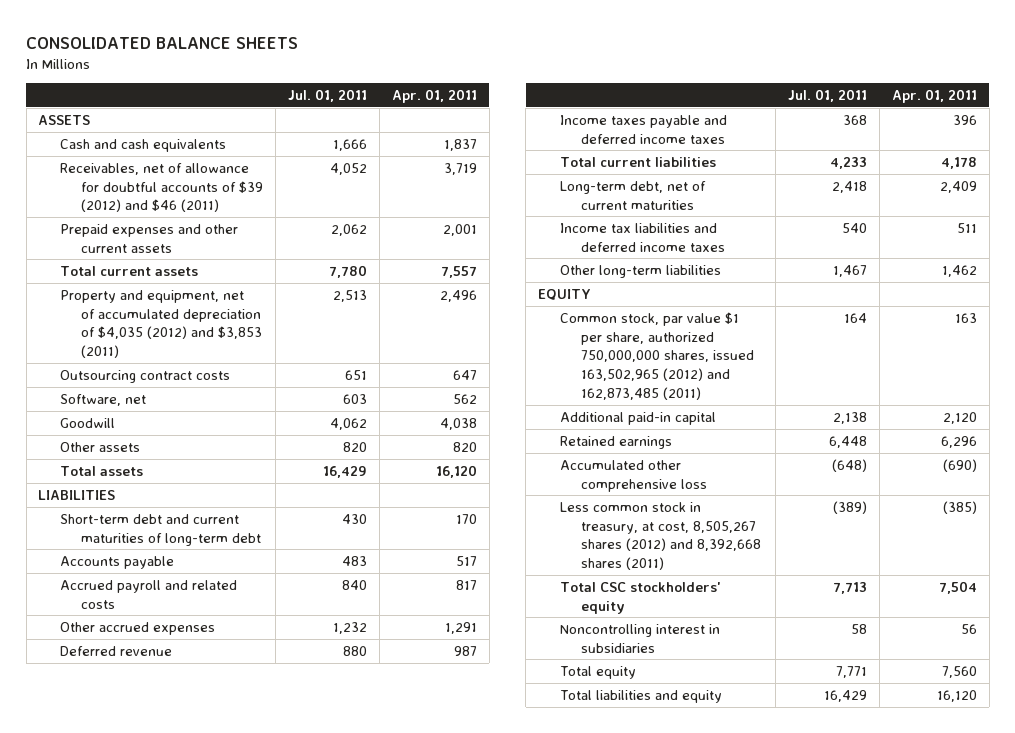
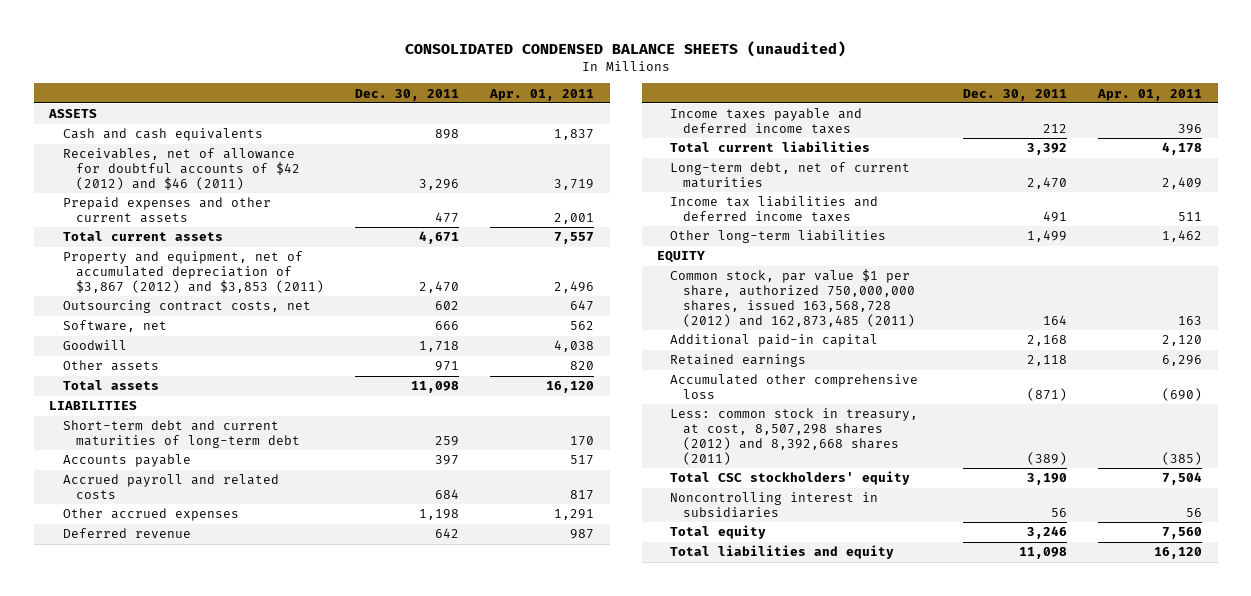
[26,36,299,49] CONSOLIDATED BALANCE SHEETS -> [404,40,846,57] CONSOLIDATED CONDENSED BALANCE SHEETS (unaudited)
[288,89,368,103] Jul. 01, 2011 -> none
none -> [354,88,459,101] Dec. 30, 2011
[59,162,264,213] Receivables, net of allowance for doubtful accounts of $39 (2012) and $46 (2011) -> [62,148,300,190] Receivables, net of allowance for doubtful accounts of $42 (2012) and $46 (2011)
[59,289,263,359] Property and equipment, net of accumulated depreciation of $4,035 (2012) and $3,853 (2011) -> [62,251,324,293] Property and equipment, net of accumulated depreciation of $3,867 (2012) and $3,853 (2011)
[59,369,230,383] Outsourcing contract costs -> [62,300,311,314] Outsourcing contract costs, net
[559,311,755,400] Common stock, par value $1 per share, authorized 750,000,000 shares, issued 163,502,965 (2012) and 162,873,485 (2011) -> [670,269,916,327] Common stock, par value $1 per share, authorized 750,000,000 shares, issued 163,568,728 (2012) and 162,873,485 (2011)
[559,501,762,571] Less common stock in treasury, at cost, 8,505,267 shares (2012) and 8,392,668 shares (2011) -> [670,408,919,465] Less: common stock in treasury, at cost, 8,507,298 shares (2012) and 8,392,668 shares (2011)

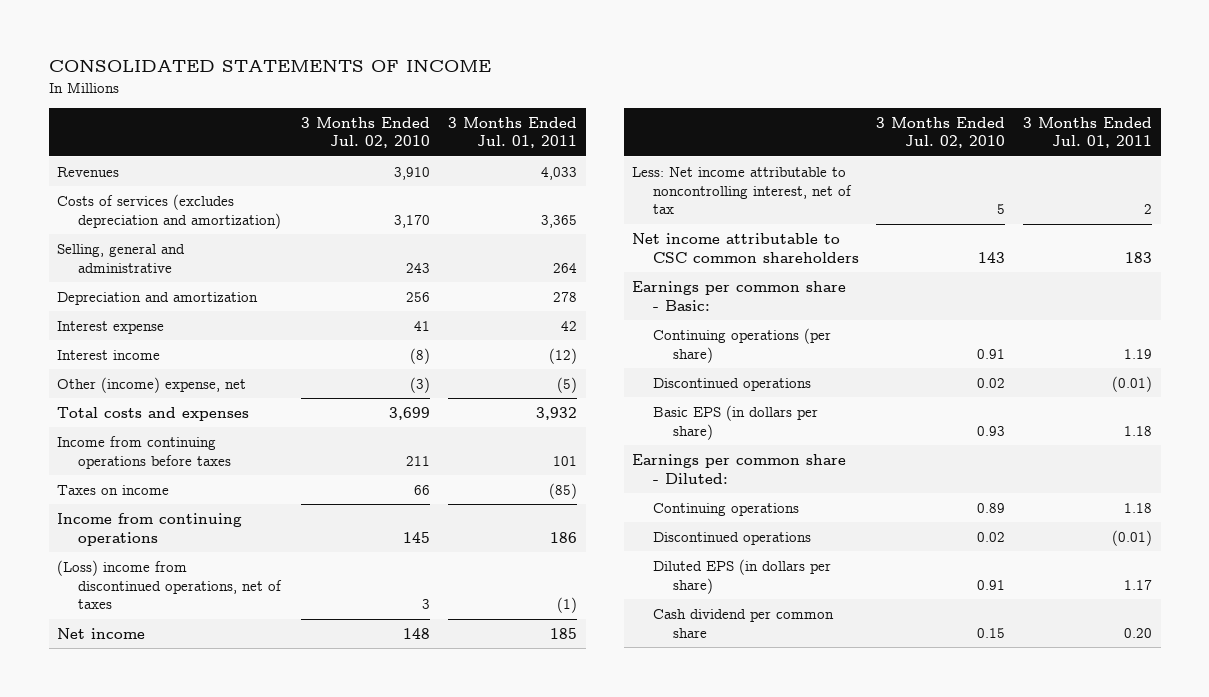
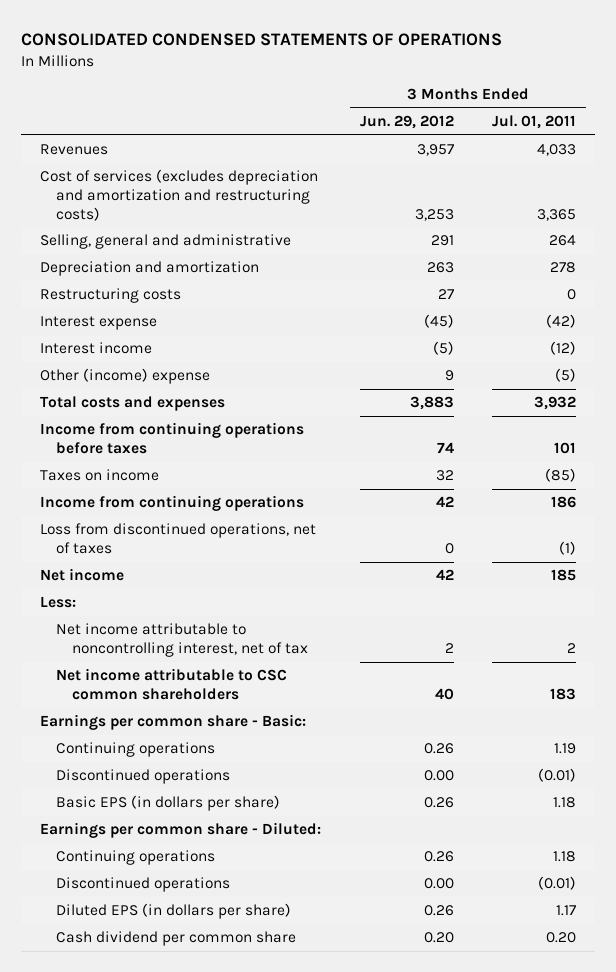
[48,59,491,73] CONSOLIDATED STATEMENTS OF INCOME -> [21,32,503,46] CONSOLIDATED CONDENSED STATEMENTS OF OPERATIONS
[301,116,431,149] 3 Months Ended Jul. 02, 2010 -> none
none -> [359,115,454,130] Jun. 29, 2012
[57,193,281,229] Costs of services (excludes depreciation and amortization) -> [40,169,319,221] Cost of services (excludes depreciation and amortization and restructuring costs)
none -> [40,288,182,304] Restructuring costs
[560,320,577,331] 42 -> [546,314,577,329] (42)
[57,376,247,393] Other (income) expense, net -> [40,368,211,385] Other (income) expense
[57,559,282,610] (Loss) income from discontinued operations, net of taxes -> [40,523,317,555] Loss from discontinued operations, net of taxes
none -> [40,596,77,609] Less:
[632,166,852,215] Less: Net income attributable to noncontrolling interest, net of tax -> [56,623,309,658] Net income attributable to noncontrolling interest, net of tax
[652,327,831,363] Continuing operations (per share) -> [56,742,216,758] Continuing operations

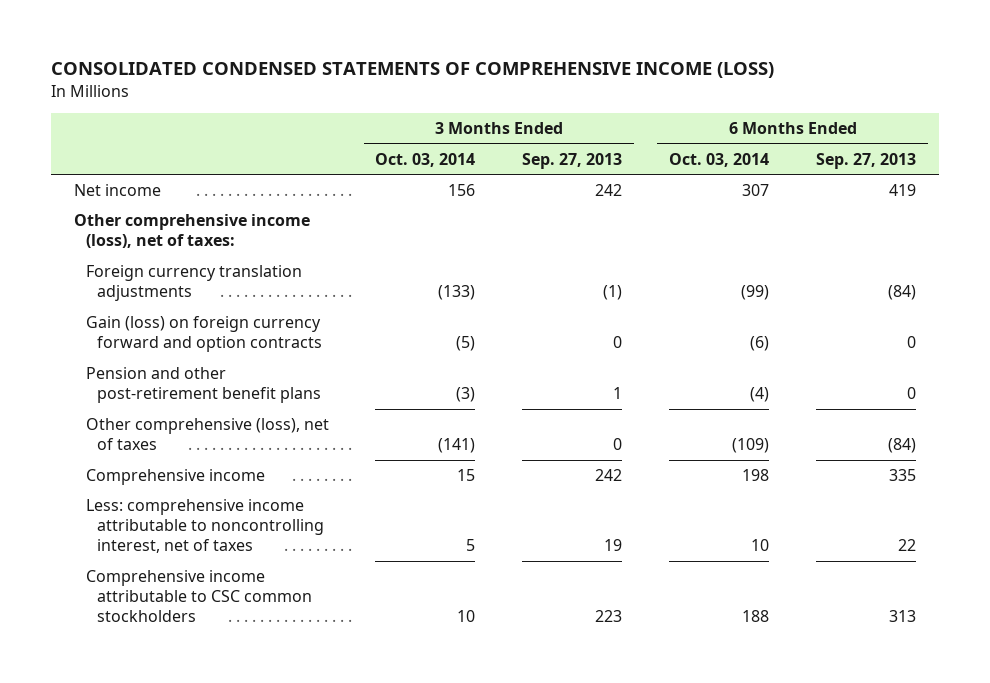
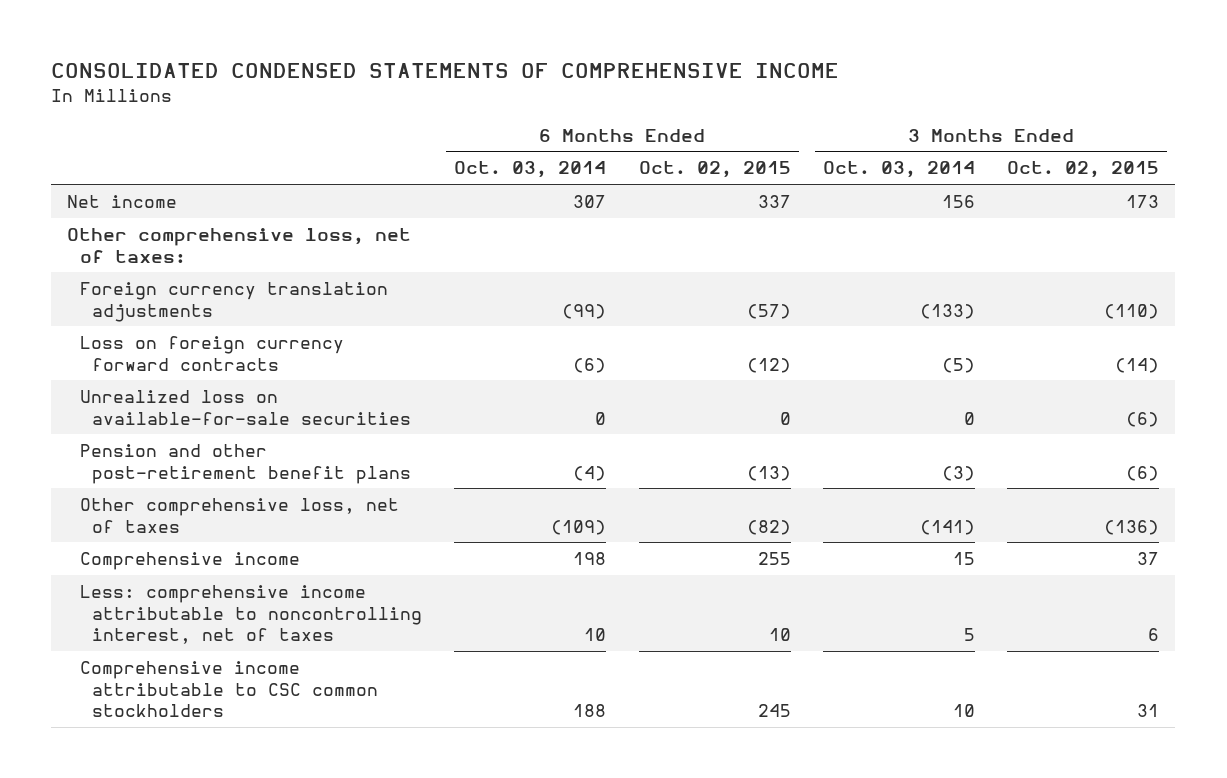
[50,62,774,79] CONSOLIDATED CONDENSED STATEMENTS OF COMPREHENSIVE INCOME (LOSS) -> [51,63,840,79] CONSOLIDATED CONDENSED STATEMENTS OF COMPREHENSIVE INCOME
[522,152,623,169] Sep. 27, 2013 -> none
[815,152,916,169] Sep. 27, 2013 -> none
none -> [638,161,791,179] Oct. 02, 2015
none -> [1007,161,1160,179] Oct. 02, 2015
[73,214,310,249] Other comprehensive income (loss), net of taxes: -> [67,227,412,263] Other comprehensive loss, net of taxes:
[85,316,323,353] Gain (loss) on foreign currency forward and option contracts -> [79,335,344,371] Loss on foreign currency forward contracts
none -> [79,389,411,425] Unrealized loss on available-for-sale securities
[85,418,329,451] Other comprehensive (loss), net of taxes -> [79,497,399,533] Other comprehensive loss, net of taxes

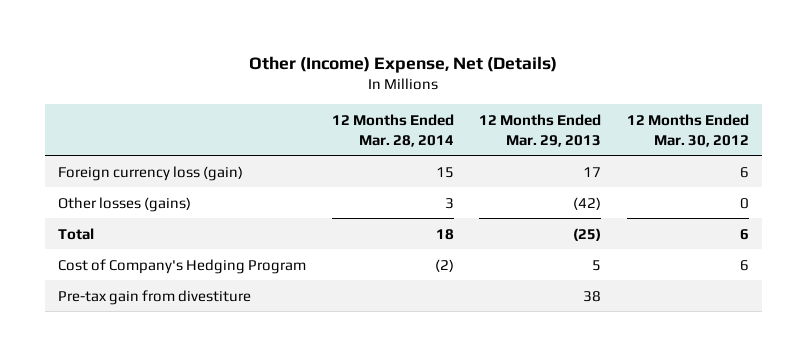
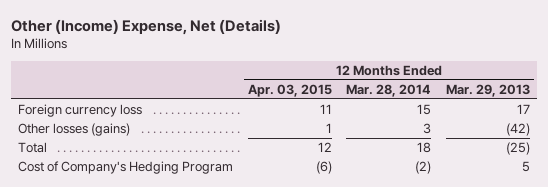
[627,113,750,147] 12 Months Ended Mar. 30, 2012 -> none
none -> [247,83,332,97] Apr. 03, 2015
[57,165,243,181] Foreign currency loss (gain) -> [17,104,142,118] Foreign currency loss
[57,289,251,305] Pre-tax gain from divestiture -> none

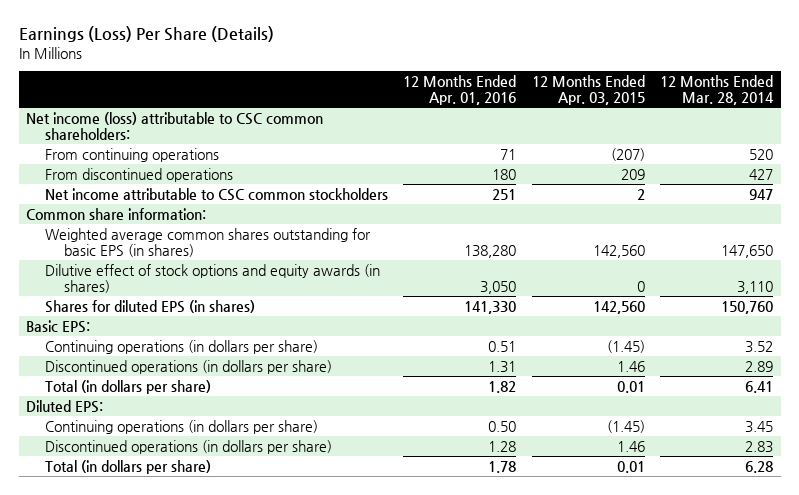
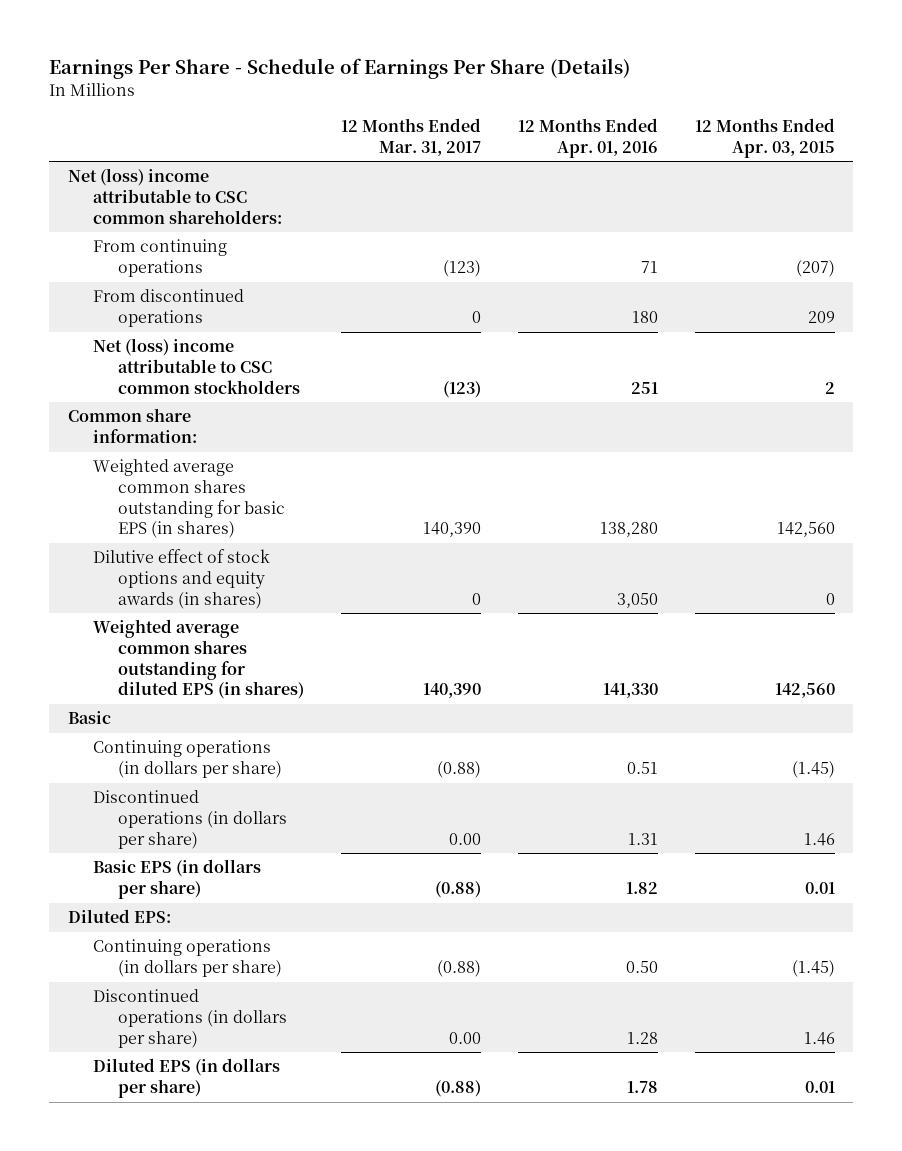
[18,26,274,43] Earnings (Loss) Per Share (Details) -> [49,57,631,79] Earnings Per Share - Schedule of Earnings Per Share (Details)
[659,74,774,105] 12 Months Ended Mar. 28, 2014 -> none
none -> [341,117,482,156] 12 Months Ended Mar. 31, 2017
[26,111,324,140] Net income (loss) attributable to CSC common shareholders: -> [67,168,282,224] Net (loss) income attributable to CSC common shareholders:
[45,187,389,201] Net income attributable to CSC common stockholders -> [92,338,301,394] Net (loss) income attributable to CSC common stockholders
[45,299,256,313] Shares for diluted EPS (in shares) -> [92,619,305,700] Weighted average common shares outstanding for diluted EPS (in shares)
[26,319,91,333] Basic EPS: -> [67,711,111,725] Basic
[45,379,212,394] Total (in dollars per share) -> [92,859,261,899] Basic EPS (in dollars per share)
[45,459,212,474] Total (in dollars per share) -> [92,1058,280,1098] Diluted EPS (in dollars per share)

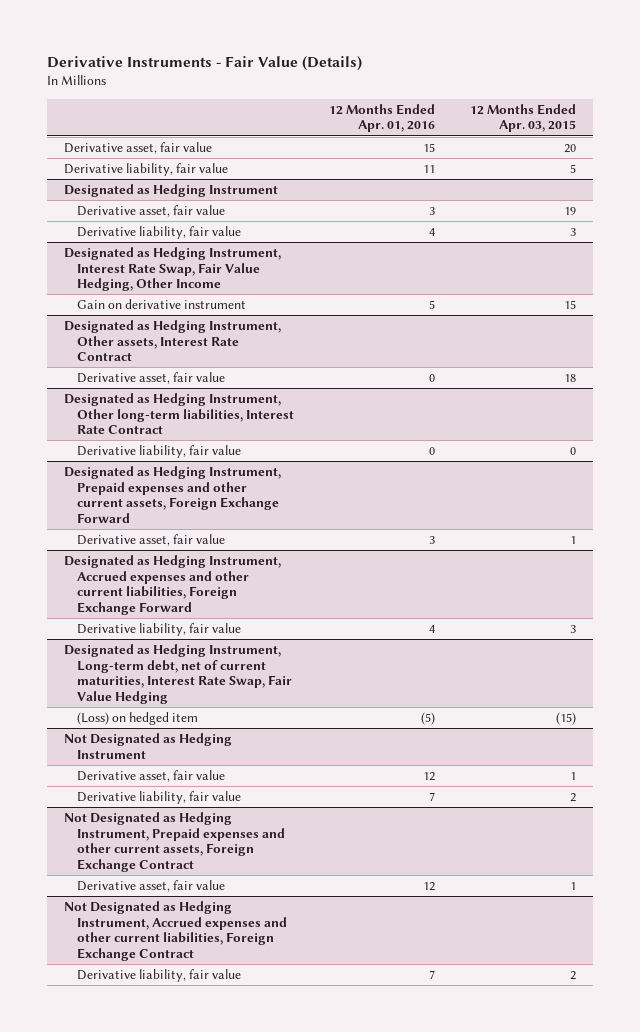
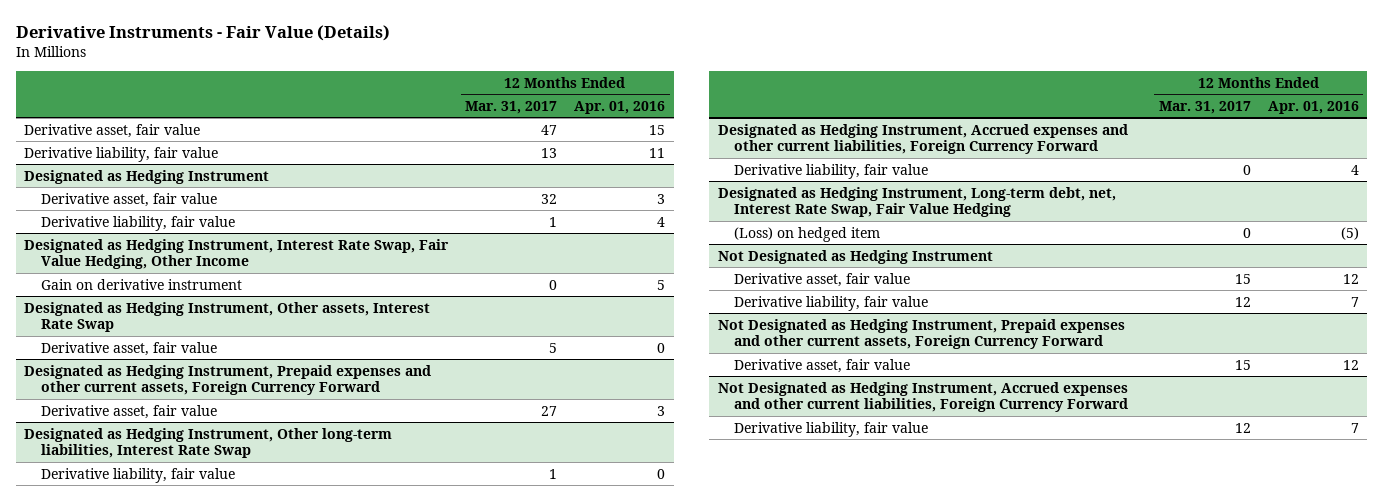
[469,103,576,133] 12 Months Ended Apr. 03, 2015 -> none
none -> [465,100,558,114] Mar. 31, 2017
[64,319,282,362] Designated as Hedging Instrument, Other assets, Interest Rate Contract -> [24,301,431,333] Designated as Hedging Instrument, Other assets, Interest Rate Swap
[64,392,295,435] Designated as Hedging Instrument, Other long-term liabilities, Interest Rate Contract -> none
[77,444,242,458] Derivative liability, fair value -> none
[64,465,282,523] Designated as Hedging Instrument, Prepaid expenses and other current assets, Foreign Exchange Forward -> [24,364,432,396] Designated as Hedging Instrument, Prepaid expenses and other current assets, Foreign Currency Forward
none -> [24,427,393,459] Designated as Hedging Instrument, Other long-term liabilities, Interest Rate Swap
none -> [40,467,235,483] Derivative liability, fair value
[64,554,282,615] Designated as Hedging Instrument, Accrued expenses and other current liabilities, Foreign Exchange Forward -> [717,123,1128,155] Designated as Hedging Instrument, Accrued expenses and other current liabilities, Foreign Currency Forward
[64,643,293,704] Designated as Hedging Instrument, Long-term debt, net of current maturities, Interest Rate Swap, Fair Value Hedging -> [717,186,1116,218] Designated as Hedging Instrument, Long-term debt, net, Interest Rate Swap, Fair Value Hedging
[64,811,286,872] Not Designated as Hedging Instrument, Prepaid expenses and other current assets, Foreign Exchange Contract -> [717,318,1125,350] Not Designated as Hedging Instrument, Prepaid expenses and other current assets, Foreign Currency Forward
[64,900,288,961] Not Designated as Hedging Instrument, Accrued expenses and other current liabilities, Foreign Exchange Contract -> [717,381,1129,413] Not Designated as Hedging Instrument, Accrued expenses and other current liabilities, Foreign Currency Forward

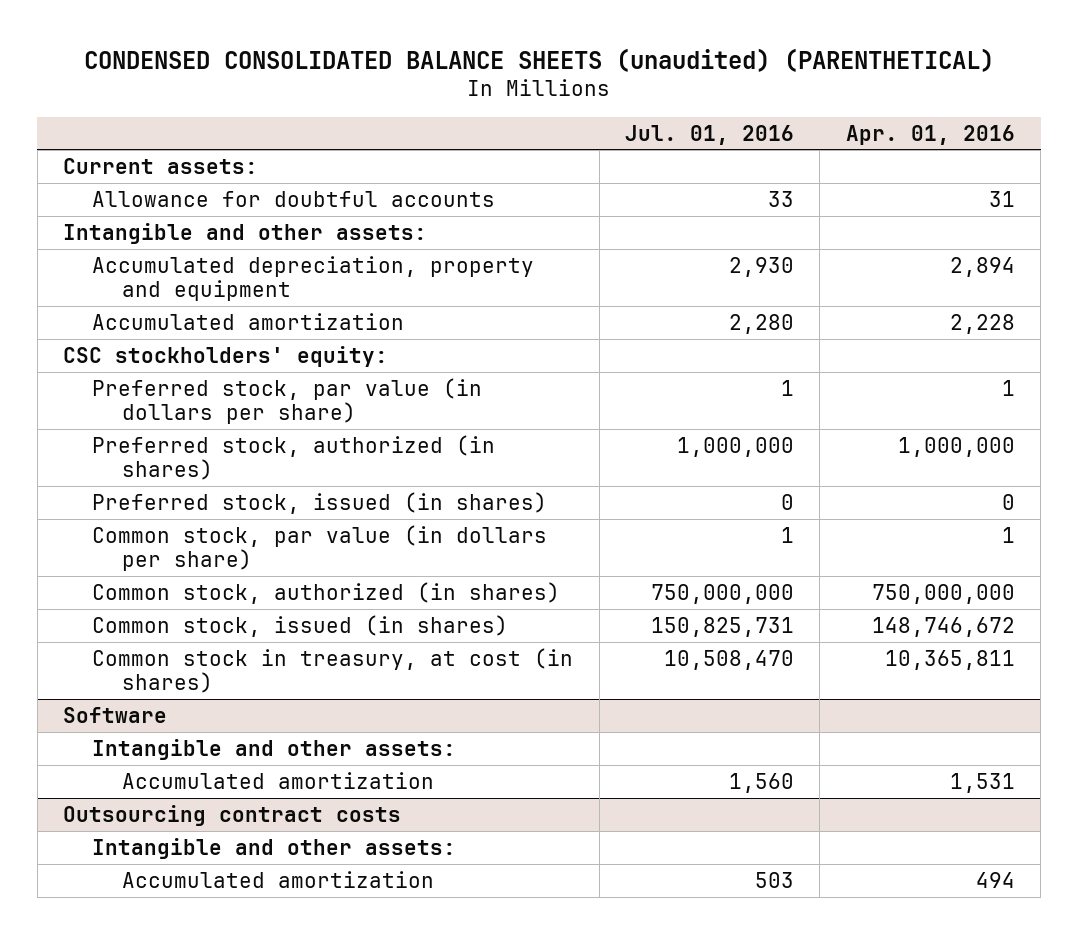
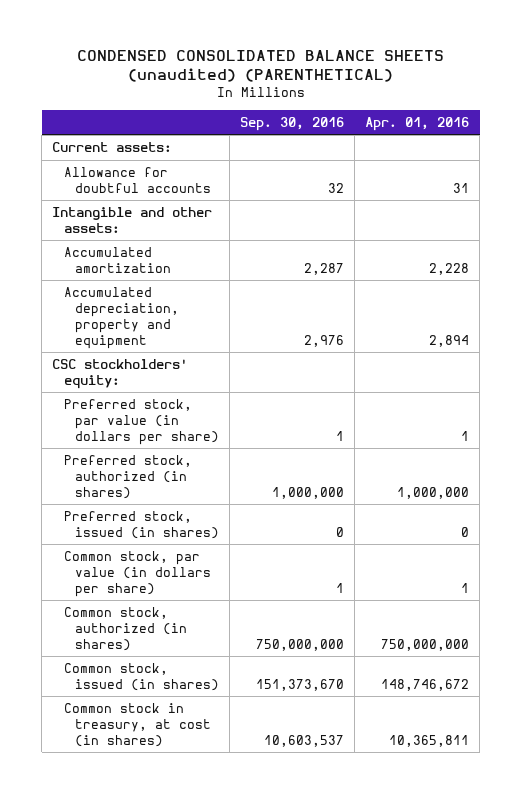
[625,124,795,145] Jul. 01, 2016 -> none
none -> [239,116,344,131] Sep. 30, 2016
[92,255,535,302] Accumulated depreciation, property and equipment -> [63,286,179,349] Accumulated depreciation, property and equipment
[62,706,167,723] Software -> none
[92,738,457,760] Intangible and other assets: -> none
[121,771,434,789] Accumulated amortization -> none
[62,804,401,826] Outsourcing contract costs -> none
[92,837,457,859] Intangible and other assets: -> none
[121,870,434,888] Accumulated amortization -> none

